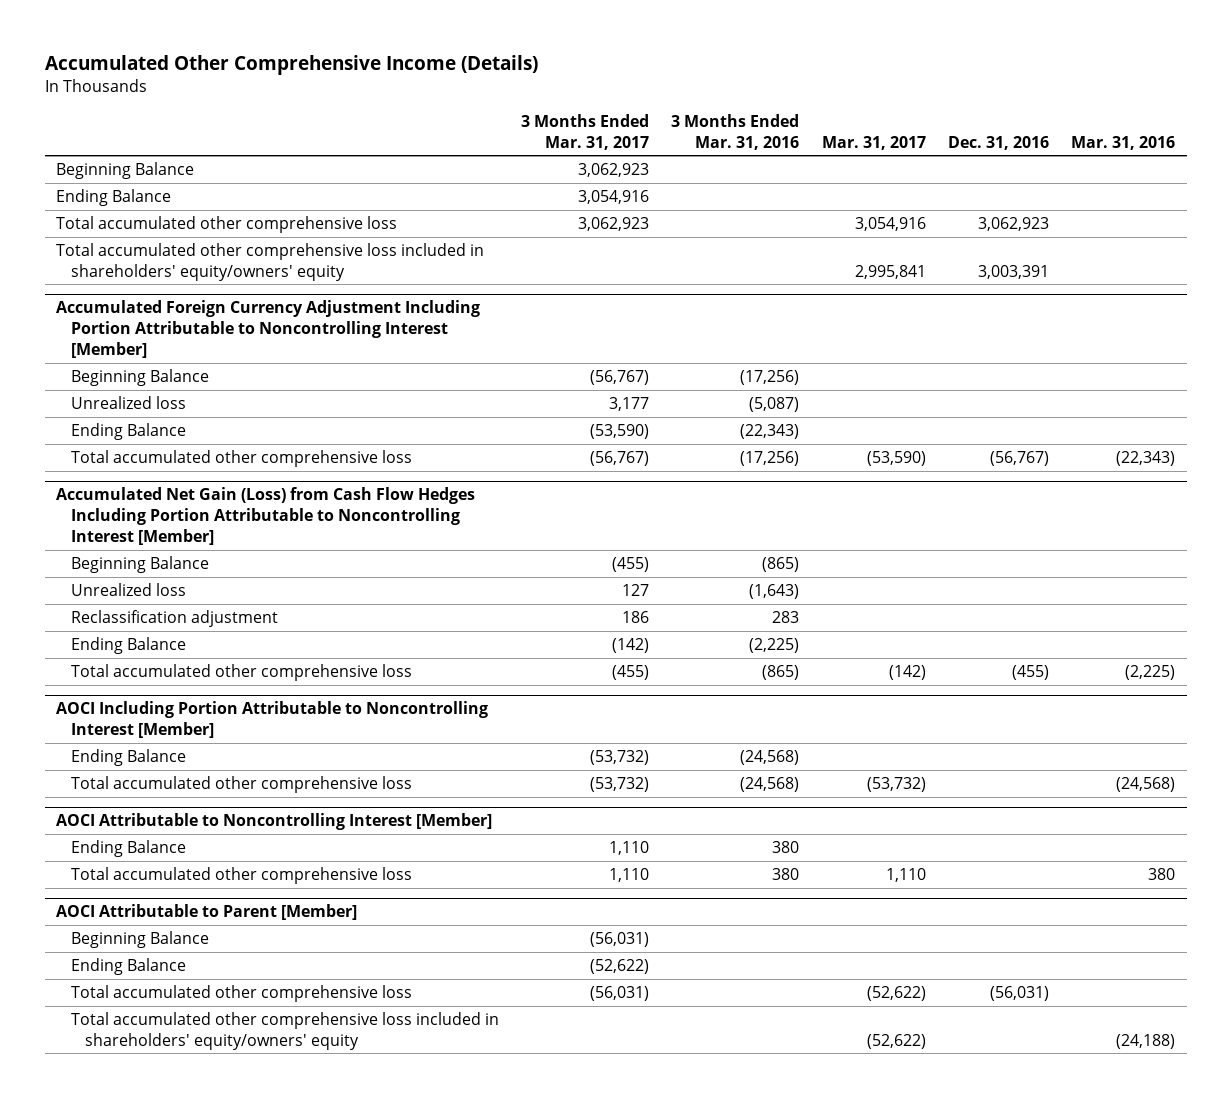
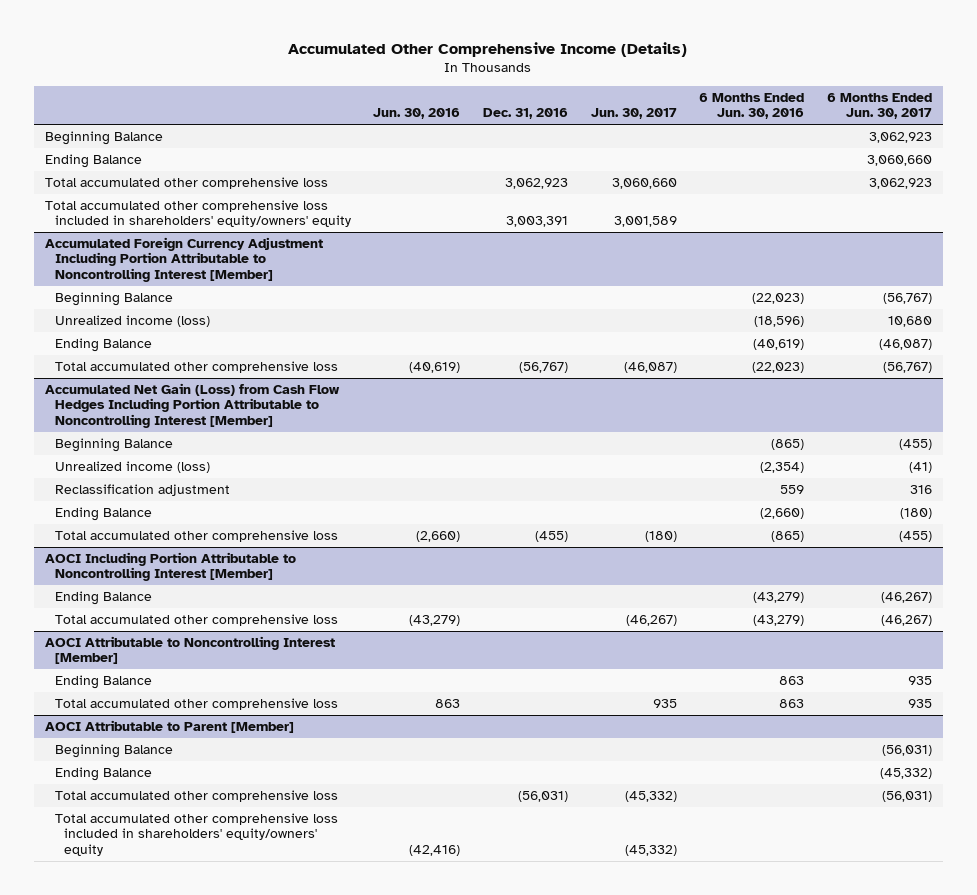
[520,113,649,150] 3 Months Ended Mar. 31, 2017 -> none
[671,113,800,150] 3 Months Ended Mar. 31, 2016 -> none
[821,135,926,150] Mar. 31, 2017 -> none
[1071,135,1176,150] Mar. 31, 2016 -> none
none -> [373,108,461,120] Jun. 30, 2016
none -> [590,108,677,120] Jun. 30, 2017
none -> [699,92,805,120] 6 Months Ended Jun. 30, 2016
none -> [826,92,932,120] 6 Months Ended Jun. 30, 2017
[70,395,186,409] Unrealized loss -> [54,314,210,327] Unrealized income (loss)
[70,582,186,596] Unrealized loss -> [54,460,210,473] Unrealized income (loss)

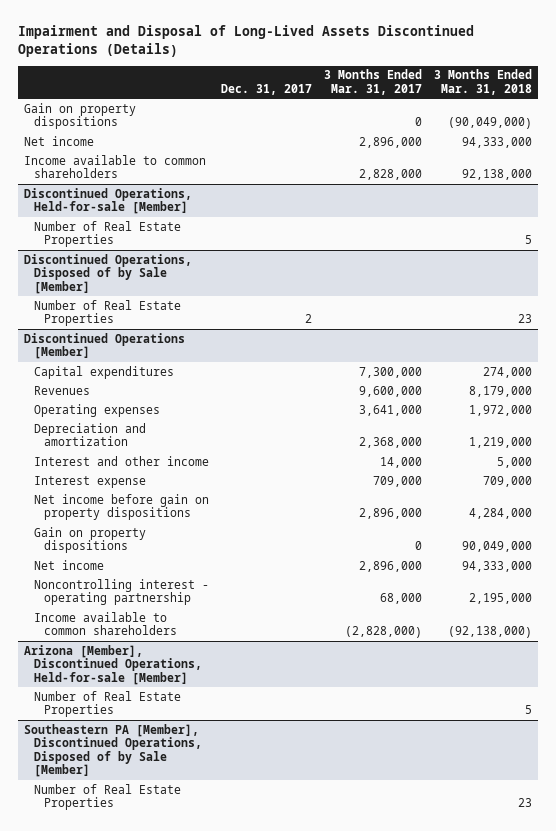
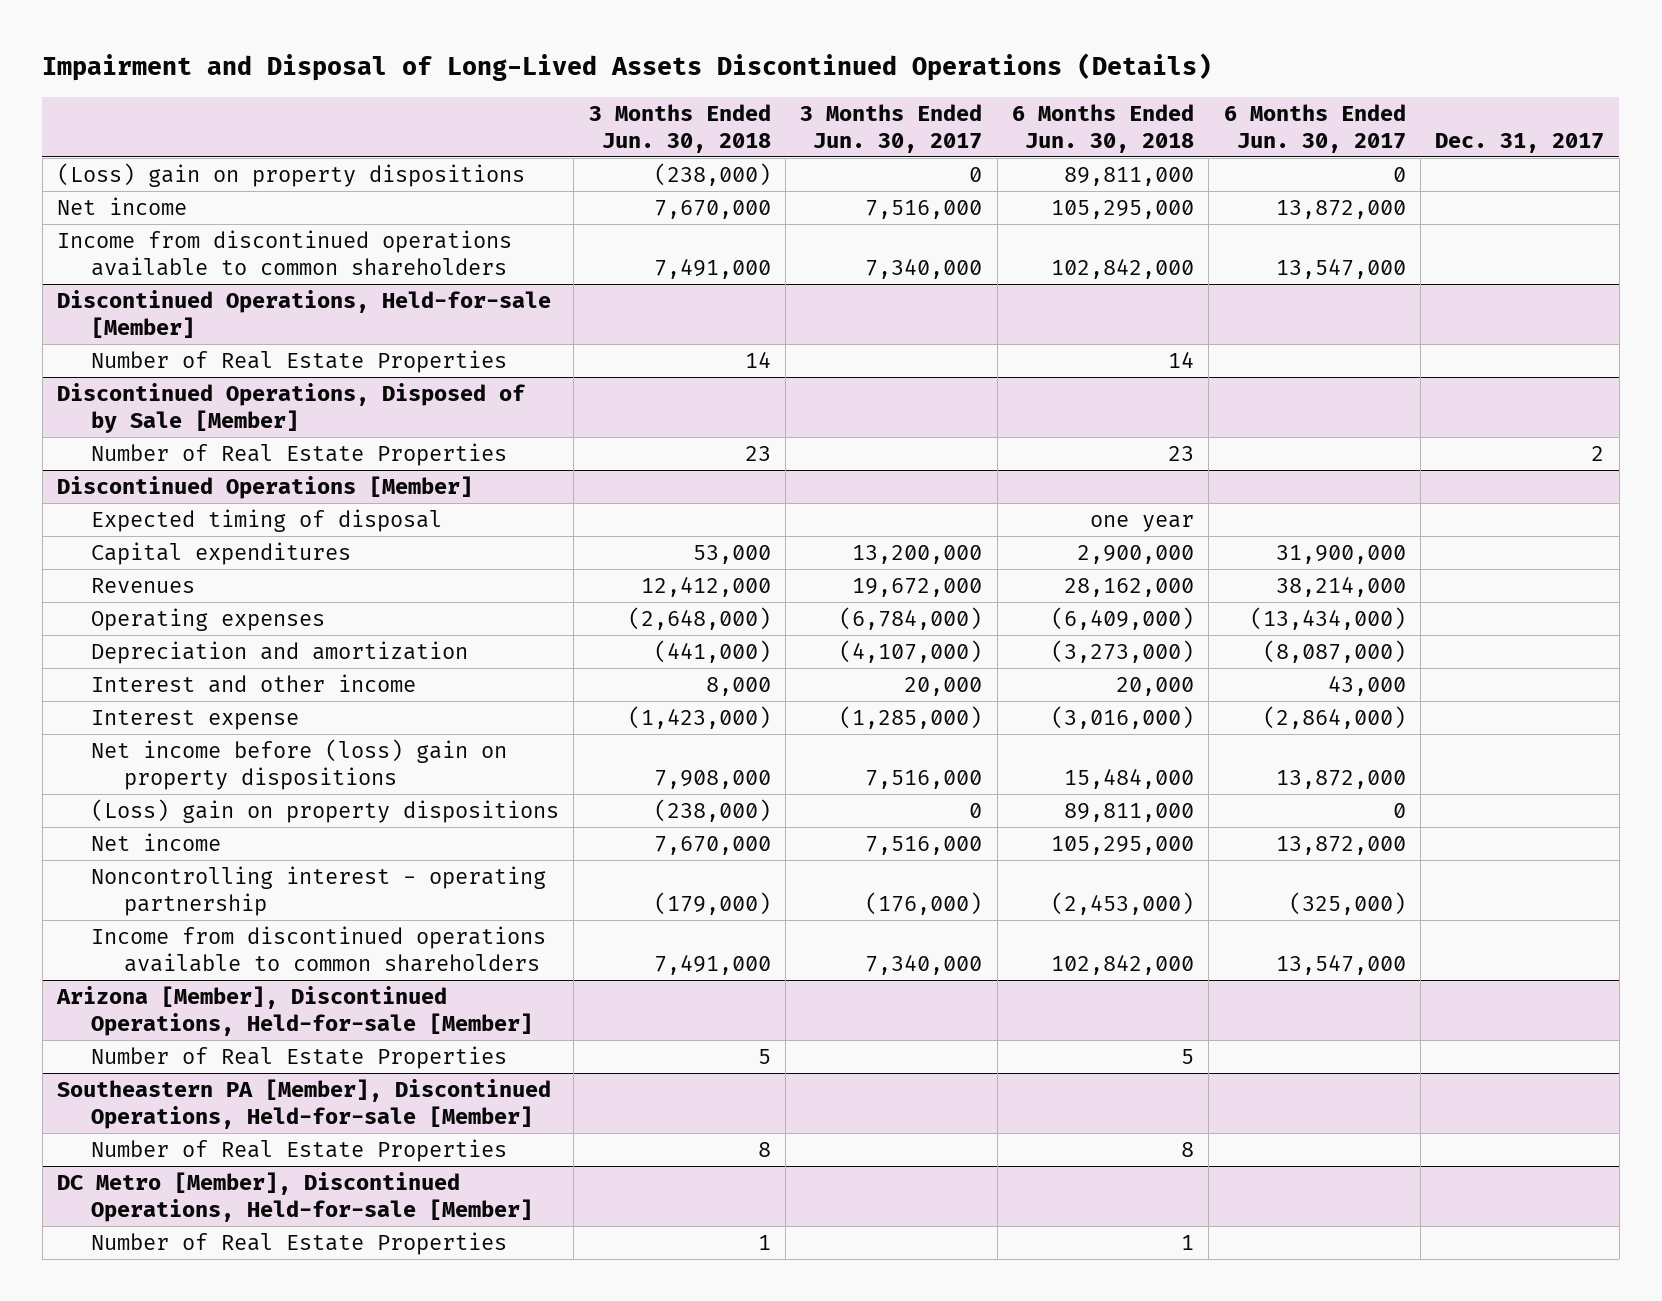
[324,69,423,95] 3 Months Ended Mar. 31, 2017 -> none
[434,69,533,95] 3 Months Ended Mar. 31, 2018 -> none
none -> [588,103,771,153] 3 Months Ended Jun. 30, 2018
none -> [800,103,983,153] 3 Months Ended Jun. 30, 2017
none -> [1012,103,1195,153] 6 Months Ended Jun. 30, 2018
none -> [1223,103,1406,153] 6 Months Ended Jun. 30, 2017
[24,102,137,130] Gain on property dispositions -> [57,162,526,187] (Loss) gain on property dispositions
[24,154,207,179] Income available to common shareholders -> [57,229,513,277] Income from discontinued operations available to common shareholders
none -> [90,508,442,532] Expected timing of disposal
[34,493,210,521] Net income before gain on property dispositions -> [90,738,507,791] Net income before (loss) gain on property dispositions
[34,526,147,554] Gain on property dispositions -> [90,798,559,823] (Loss) gain on property dispositions
[34,611,177,636] Income available to common shareholders -> [90,925,546,973] Income from discontinued operations available to common shareholders
[24,723,203,778] Southeastern PA [Member], Discontinued Operations, Disposed of by Sale [Member] -> [57,1078,552,1130] Southeastern PA [Member], Discontinued Operations, Held-for-sale [Member]
none -> [57,1171,533,1223] DC Metro [Member], Discontinued Operations, Held-for-sale [Member]
none -> [90,1231,507,1255] Number of Real Estate Properties

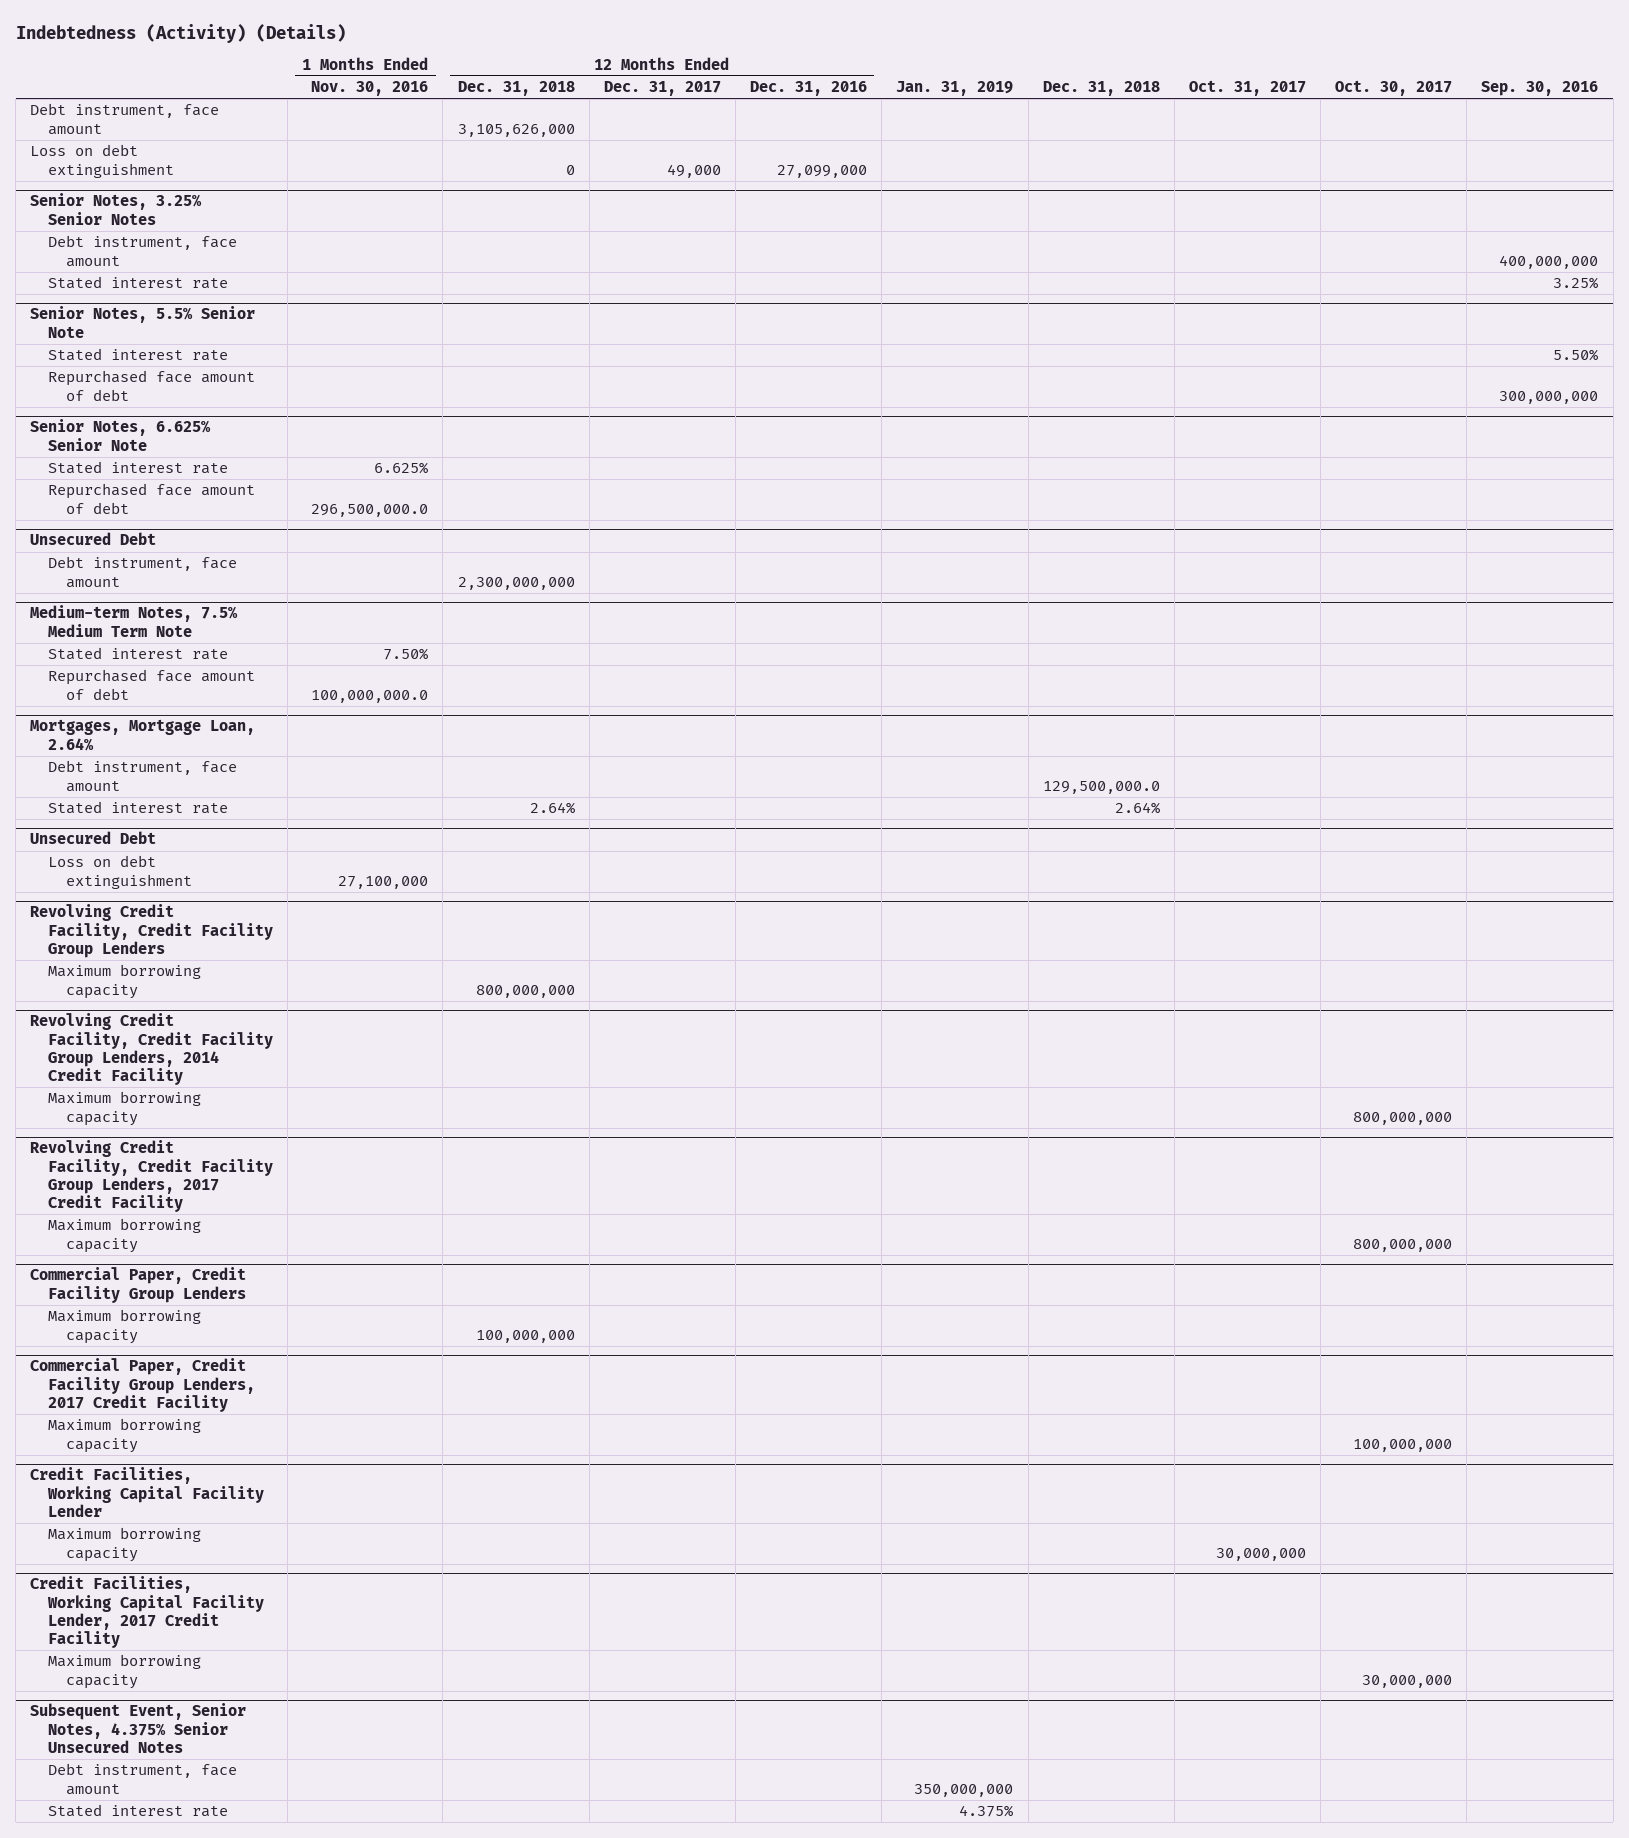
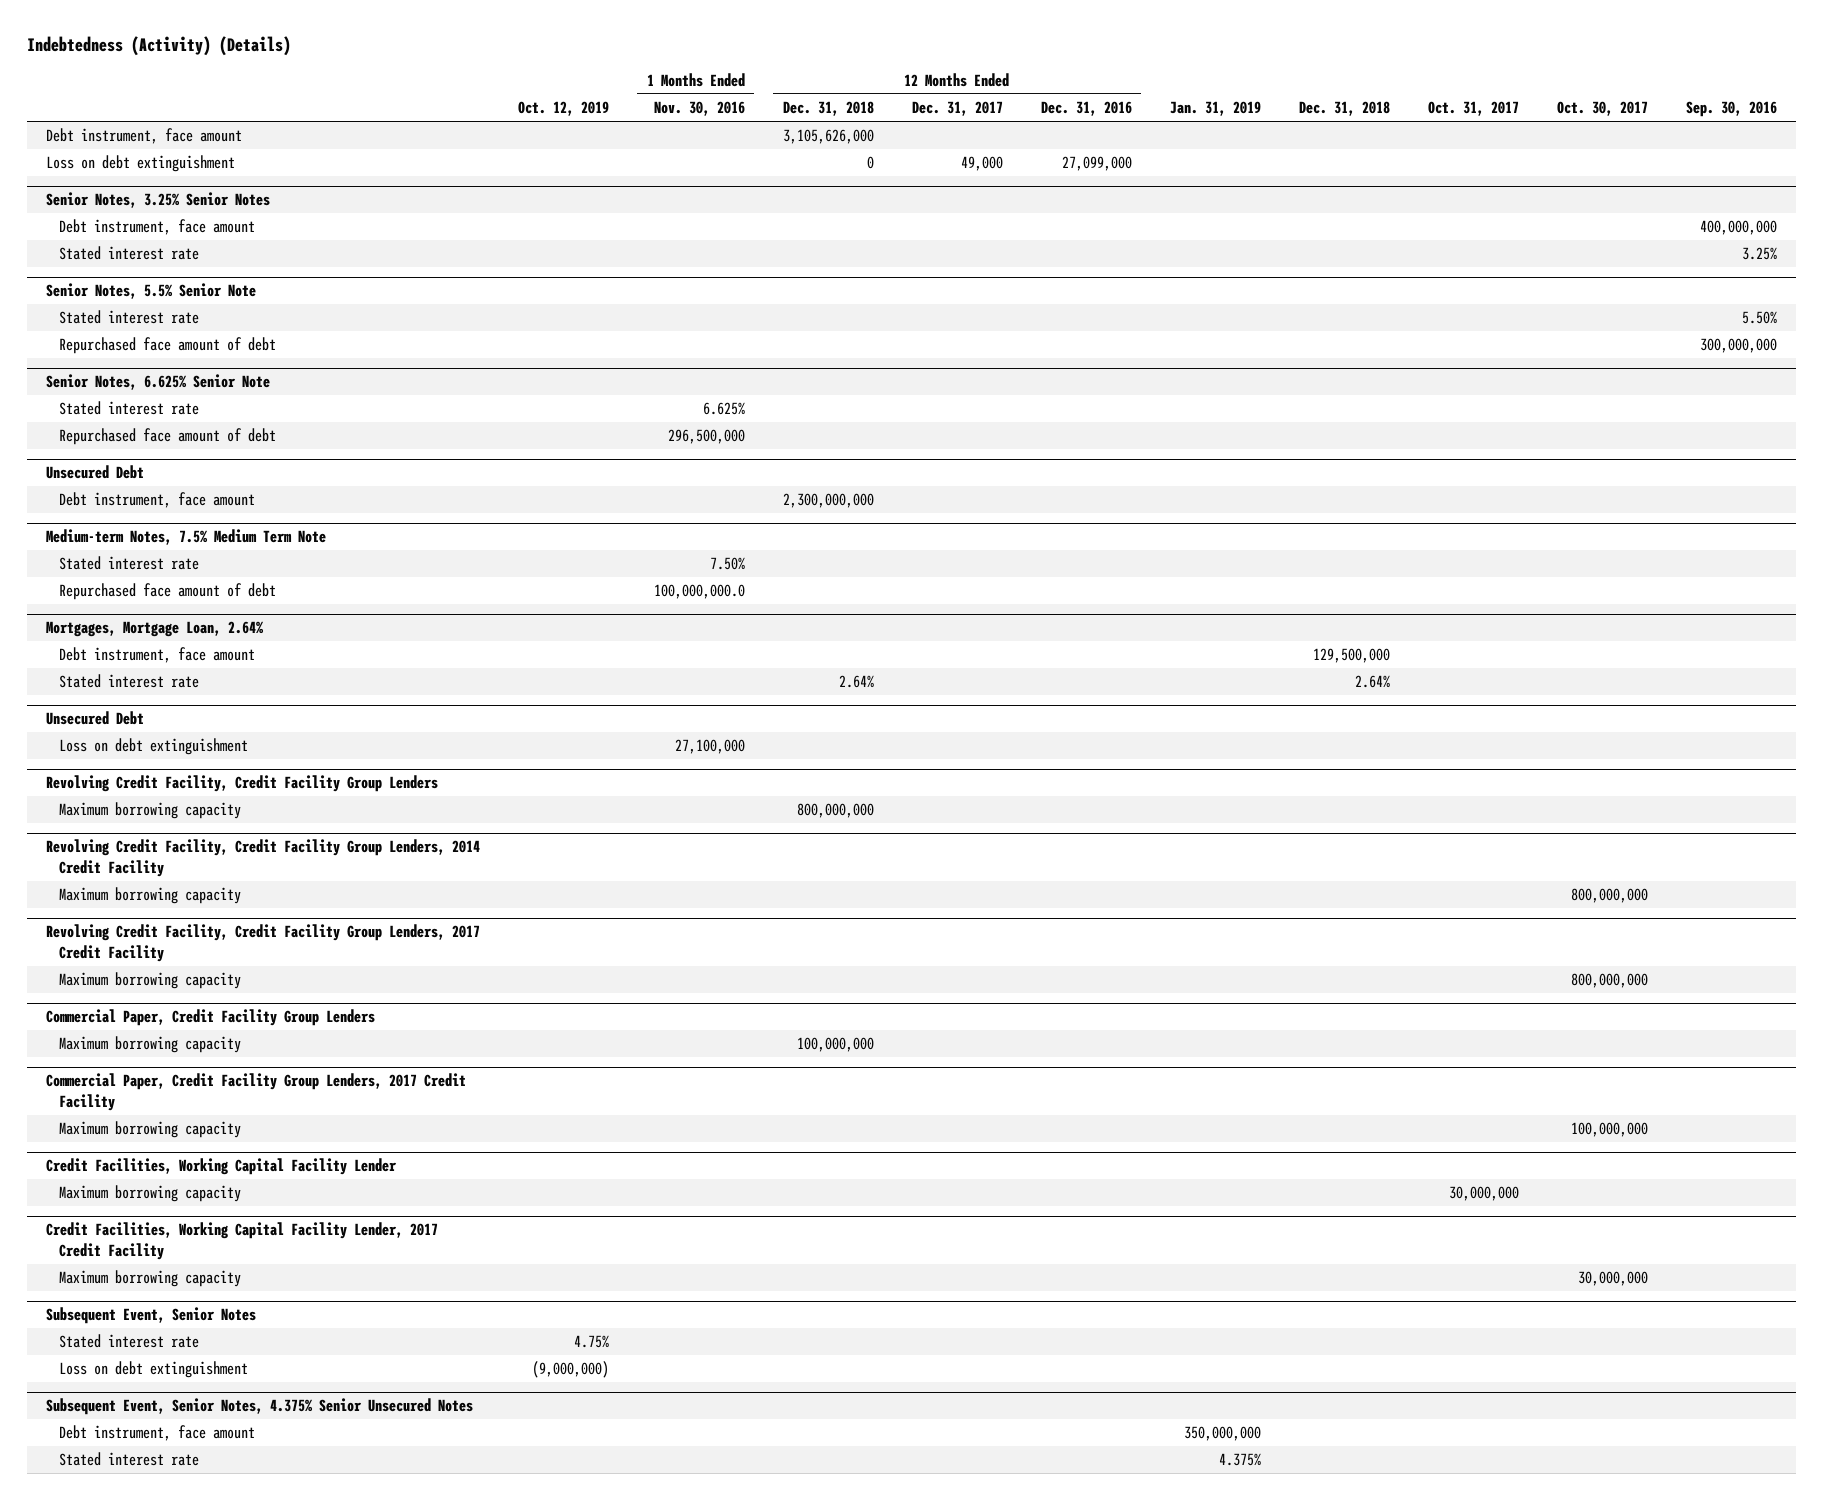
none -> [517,101,609,117] Oct. 12, 2019
[311,503,429,517] 296,500,000.0 -> [667,429,745,445] 296,500,000
[1042,780,1160,794] 129,500,000.0 -> [1312,648,1390,664] 129,500,000
none -> [45,1307,256,1325] Subsequent Event, Senior Notes
none -> [59,1334,200,1349] Stated interest rate
none -> [59,1361,249,1379] Loss on debt extinguishment

